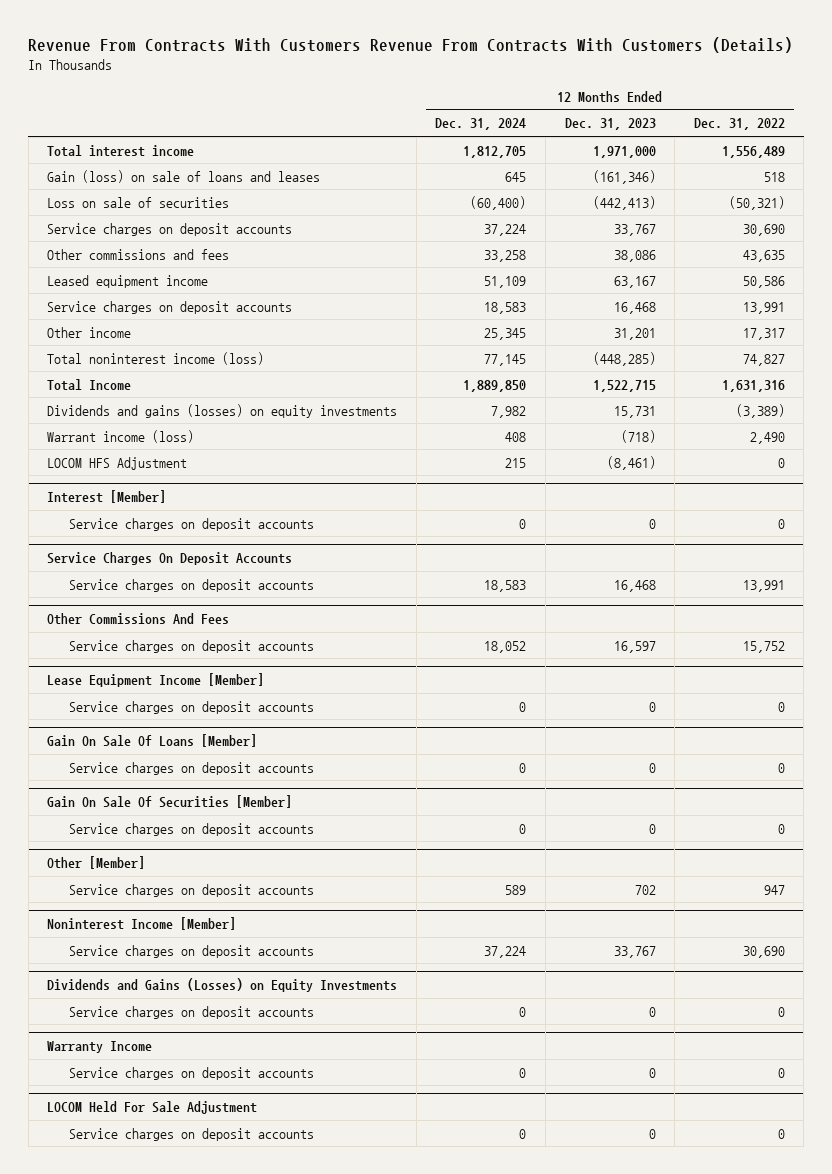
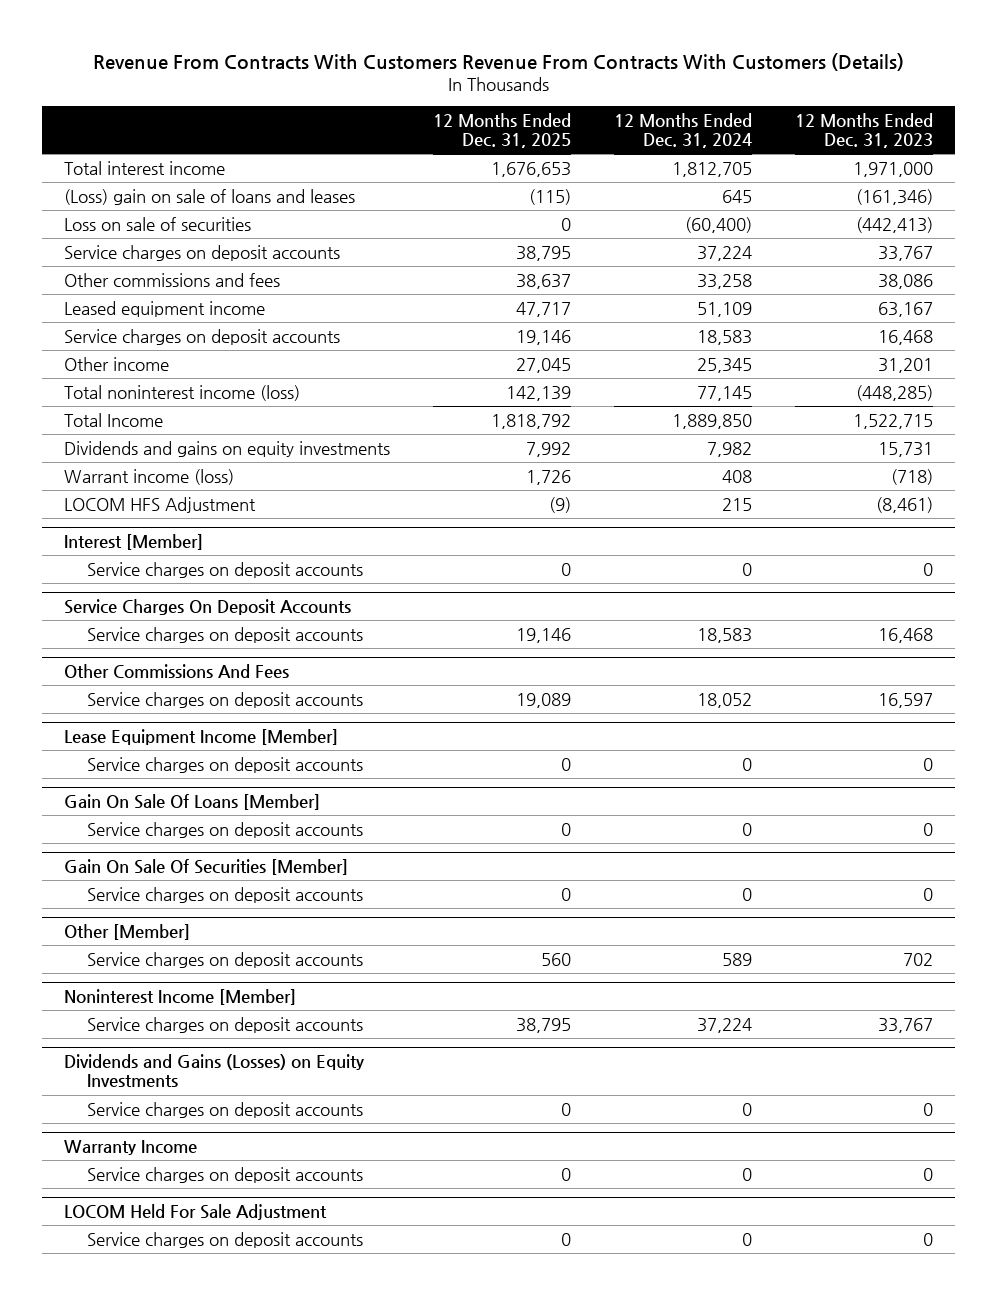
[693,118,785,131] Dec. 31, 2022 -> none
none -> [433,112,572,148] 12 Months Ended Dec. 31, 2025
[47,169,321,183] Gain (loss) on sale of loans and leases -> [63,188,355,205] (Loss) gain on sale of loans and leases
[47,403,398,418] Dividends and gains (losses) on equity investments -> [63,440,390,457] Dividends and gains on equity investments

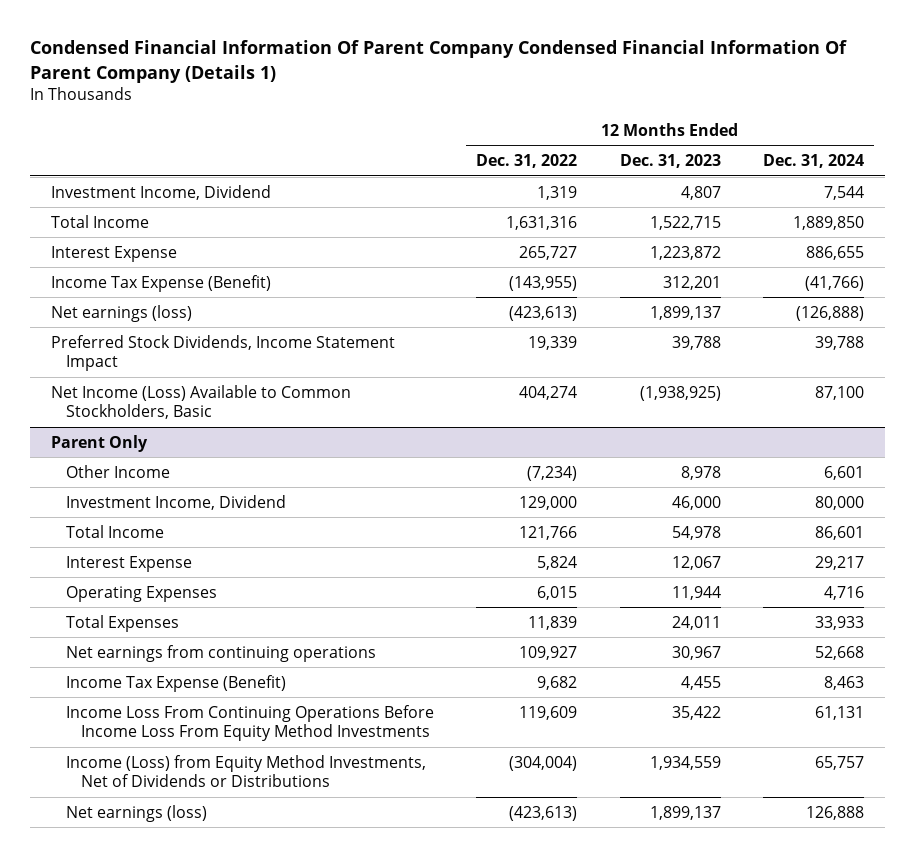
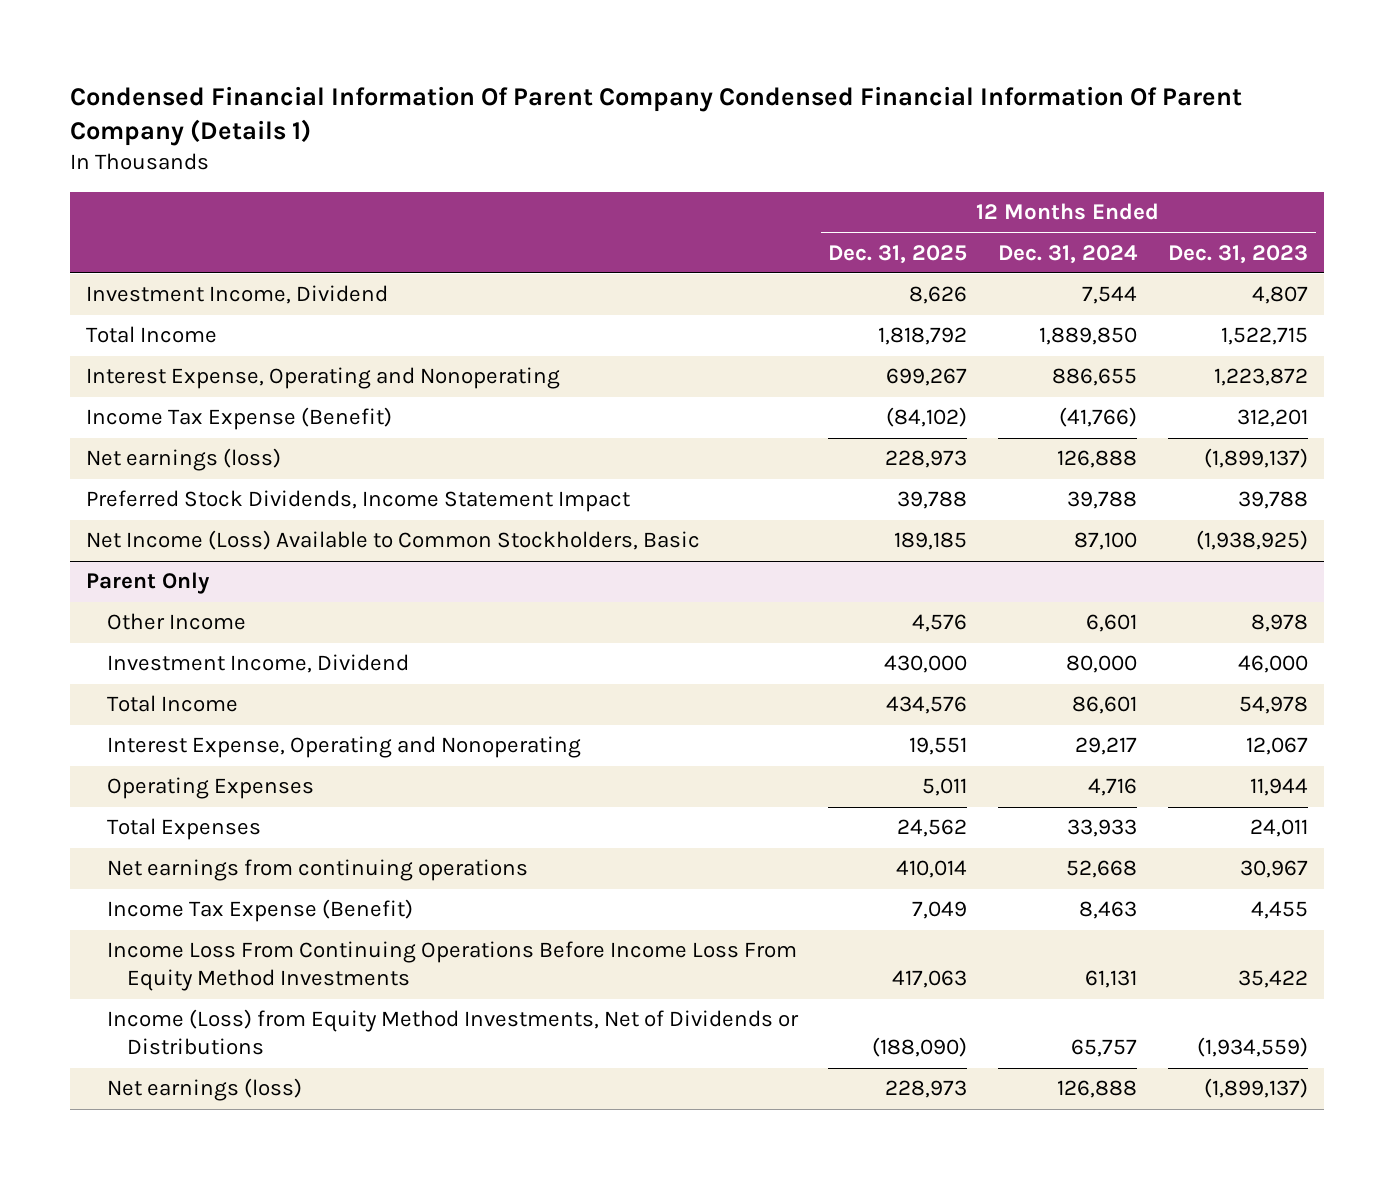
[476,154,578,169] Dec. 31, 2022 -> none
none -> [828,244,968,264] Dec. 31, 2025
[50,245,177,262] Interest Expense -> [85,367,560,390] Interest Expense, Operating and Nonoperating
[649,305,721,320] 1,899,137 -> [1204,448,1309,469] (1,899,137)
[795,305,864,321] (126,888) -> [1057,450,1138,469] 126,888
[66,555,193,572] Interest Expense -> [106,736,581,759] Interest Expense, Operating and Nonoperating
[649,755,721,770] 1,934,559 -> [1197,1037,1309,1058] (1,934,559)
[649,805,721,820] 1,899,137 -> [1204,1078,1309,1099] (1,899,137)

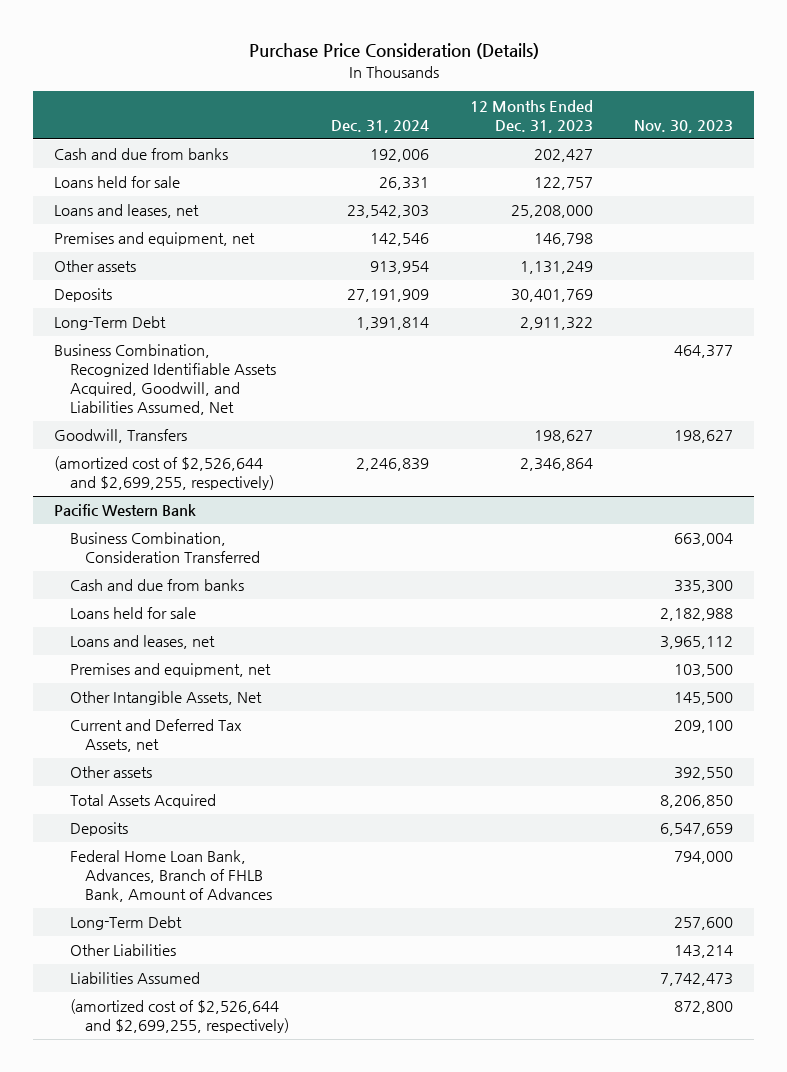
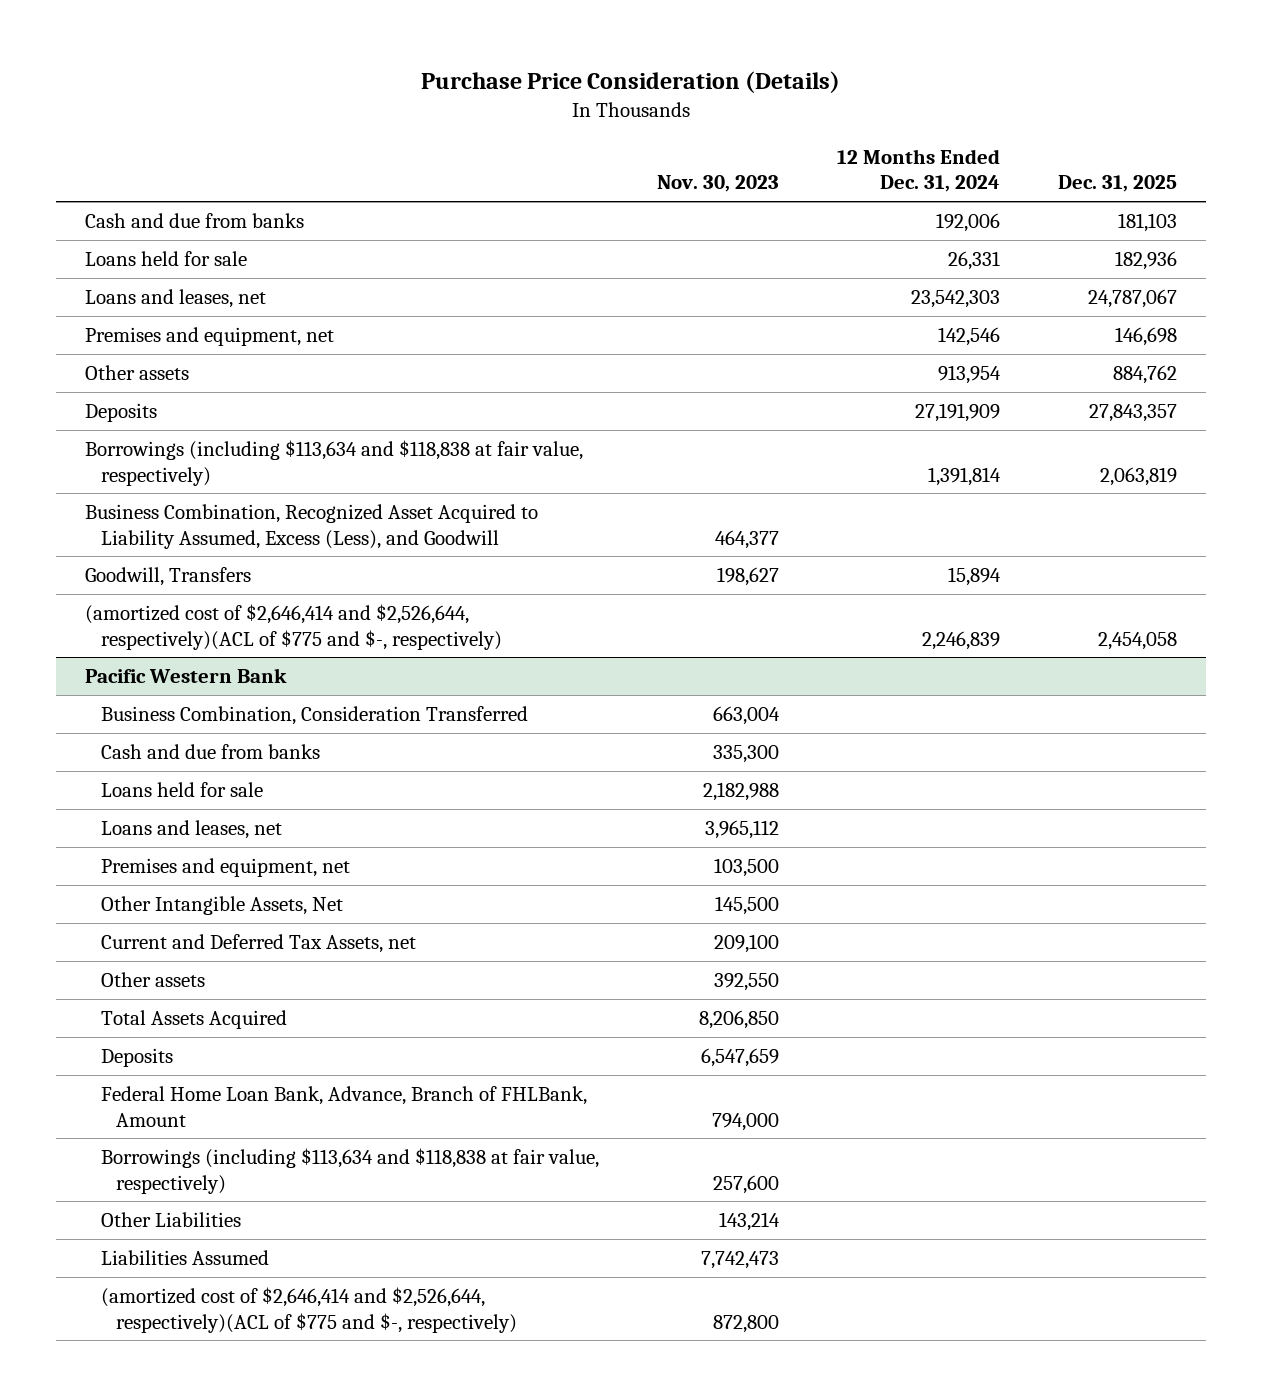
[330,119,429,133] Dec. 31, 2024 -> none
[470,99,594,133] 12 Months Ended Dec. 31, 2023 -> none
none -> [837,148,1001,193] 12 Months Ended Dec. 31, 2024
none -> [1058,175,1178,193] Dec. 31, 2025
[53,316,166,331] Long-Term Debt -> [85,440,584,486] Borrowings (including $113,634 and $118,838 at fair value, respectively)
[53,344,276,415] Business Combination, Recognized Identifiable Assets Acquired, Goodwill, and Liabilities Assumed, Net -> [85,504,539,549] Business Combination, Recognized Asset Acquired to Liability Assumed, Excess (Less), and Goodwill
[53,456,274,491] (amortized cost of $2,526,644 and $2,699,255, respectively) -> [85,604,502,650] (amortized cost of $2,646,414 and $2,526,644, respectively)(ACL of $775 and $-, respectively)
[69,850,273,903] Federal Home Loan Bank, Advances, Branch of FHLB Bank, Amount of Advances -> [100,1086,587,1127] Federal Home Loan Bank, Advance, Branch of FHLBank, Amount
[69,916,182,931] Long-Term Debt -> [100,1148,599,1194] Borrowings (including $113,634 and $118,838 at fair value, respectively)
[69,999,290,1034] (amortized cost of $2,526,644 and $2,699,255, respectively) -> [100,1287,518,1333] (amortized cost of $2,646,414 and $2,526,644, respectively)(ACL of $775 and $-, respectively)

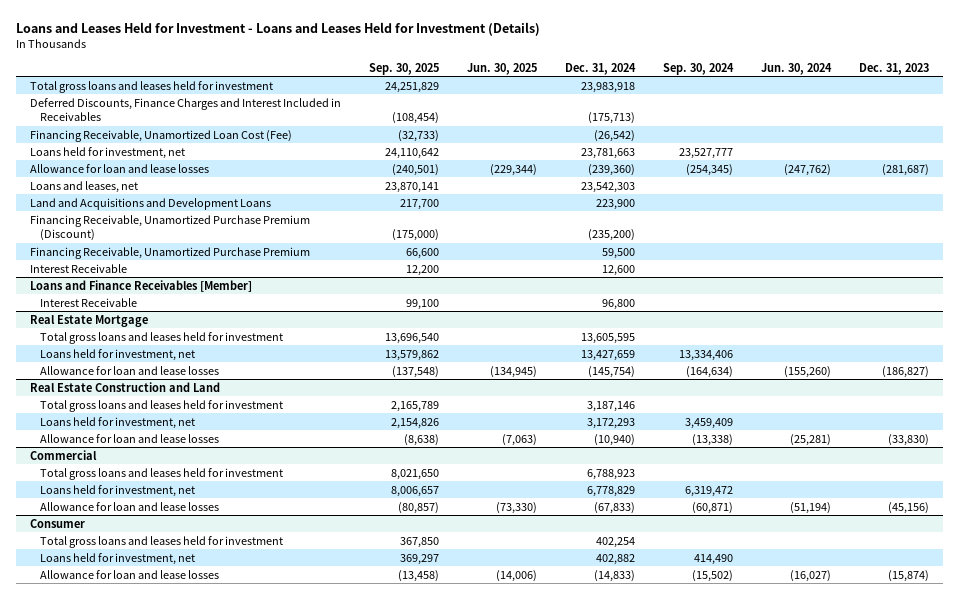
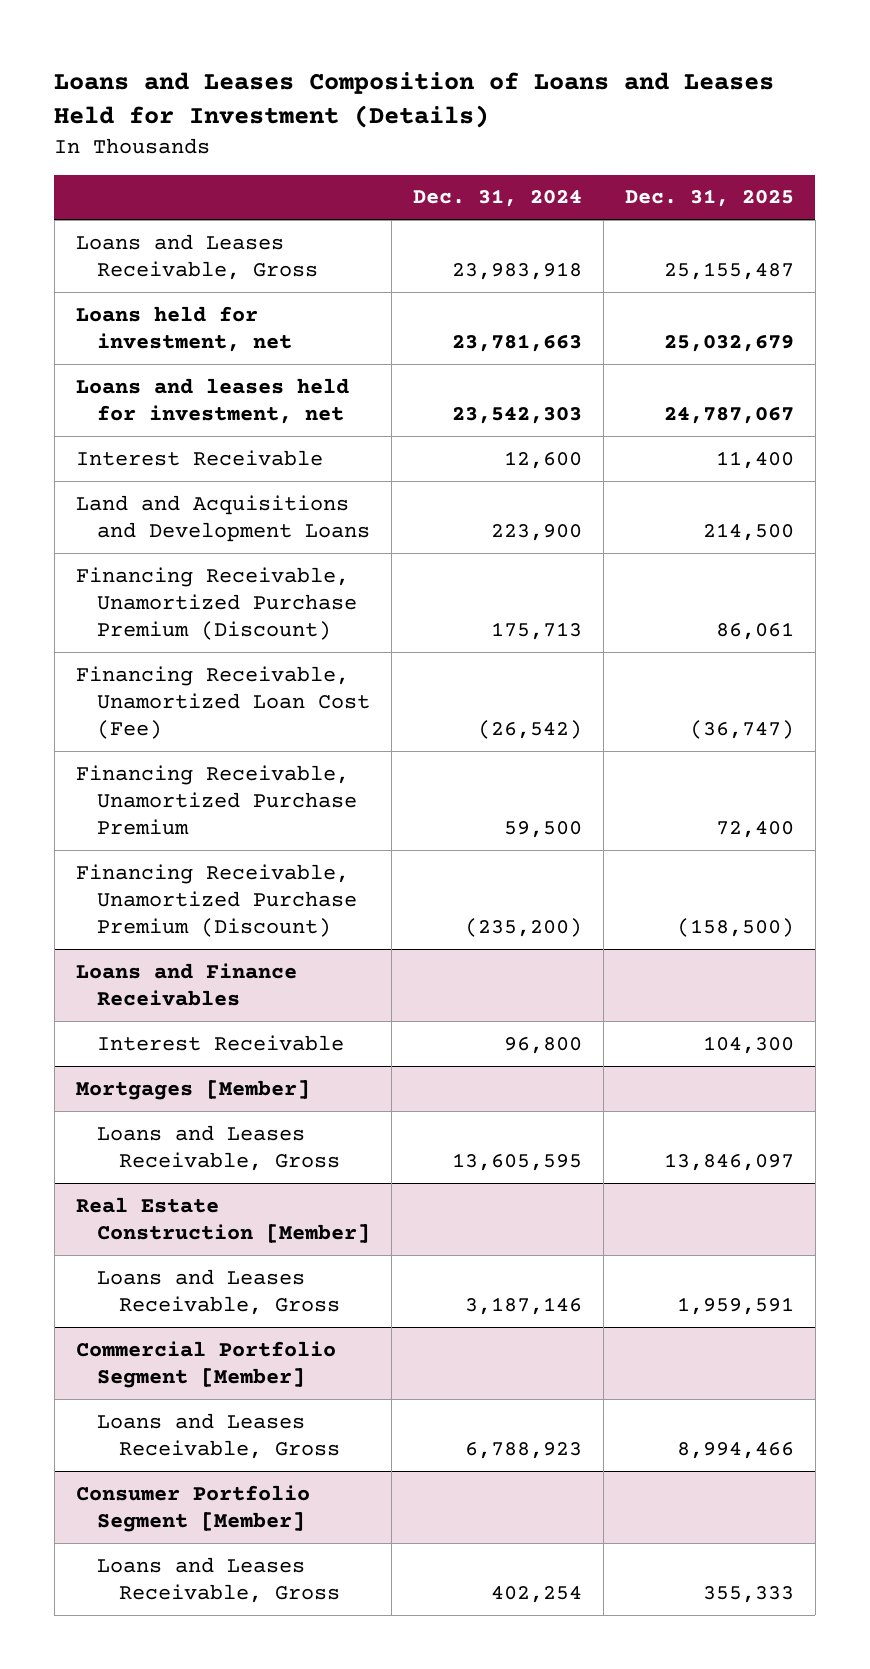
[15,21,540,36] Loans and Leases Held for Investment - Loans and Leases Held for Investment (Details) -> [54,71,775,128] Loans and Leases Composition of Loans and Leases Held for Investment (Details)
[368,62,439,75] Sep. 30, 2025 -> none
[466,62,537,75] Jun. 30, 2025 -> none
[663,62,735,75] Sep. 30, 2024 -> none
[761,62,833,75] Jun. 30, 2024 -> none
[859,62,930,75] Dec. 31, 2023 -> none
none -> [624,189,794,208] Dec. 31, 2025
[29,97,341,121] Deferred Discounts, Finance Charges and Interest Included in Receivables -> none
[29,80,273,93] Total gross loans and leases held for investment -> [75,233,319,280] Loans and Leases Receivable, Gross
[29,163,209,173] Allowance for loan and lease losses -> none
[29,180,138,193] Loans and leases, net -> [75,377,349,424] Loans and leases held for investment, net
[29,263,127,273] Interest Receivable -> [75,449,323,466] Interest Receivable
none -> [75,566,358,641] Financing Receivable, Unamortized Purchase Premium (Discount)
[29,129,292,142] Financing Receivable, Unamortized Loan Cost (Fee) -> [75,665,371,740] Financing Receivable, Unamortized Loan Cost (Fee)
[29,214,310,241] Financing Receivable, Unamortized Purchase Premium (Discount) -> [75,863,358,938] Financing Receivable, Unamortized Purchase Premium (Discount)
[29,279,252,292] Loans and Finance Receivables [Member] -> [75,962,297,1006] Loans and Finance Receivables
[40,348,196,361] Loans held for investment, net -> none
[40,365,220,375] Allowance for loan and lease losses -> none
[40,416,196,429] Loans held for investment, net -> none
[40,433,220,443] Allowance for loan and lease losses -> none
[40,484,196,497] Loans held for investment, net -> none
[40,501,220,511] Allowance for loan and lease losses -> none
[40,552,196,565] Loans held for investment, net -> none
[40,569,220,579] Allowance for loan and lease losses -> none
[29,314,148,327] Real Estate Mortgage -> [75,1079,310,1100] Mortgages [Member]
[40,331,284,344] Total gross loans and leases held for investment -> [97,1124,340,1171] Loans and Leases Receivable, Gross
[29,381,220,392] Real Estate Construction and Land -> [75,1196,371,1243] Real Estate Construction [Member]
[40,399,284,412] Total gross loans and leases held for investment -> [97,1268,340,1315] Loans and Leases Receivable, Gross
[29,449,97,460] Commercial -> [75,1340,336,1388] Commercial Portfolio Segment [Member]
[40,467,284,480] Total gross loans and leases held for investment -> [97,1412,340,1459] Loans and Leases Receivable, Gross
[29,518,85,528] Consumer -> [75,1484,310,1532] Consumer Portfolio Segment [Member]
[40,535,284,548] Total gross loans and leases held for investment -> [97,1556,340,1603] Loans and Leases Receivable, Gross

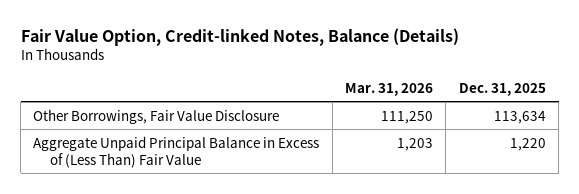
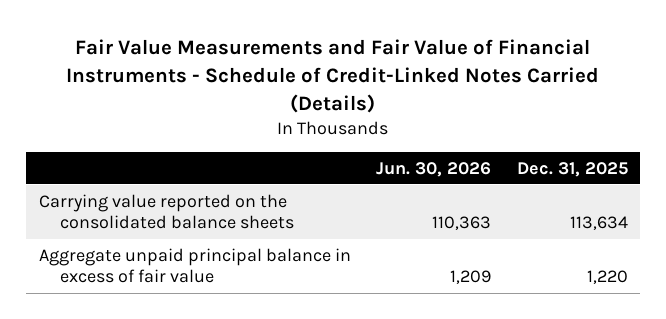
[20,27,459,46] Fair Value Option, Credit-linked Notes, Balance (Details) -> [66,38,600,113] Fair Value Measurements and Fair Value of Financial Instruments - Schedule of Credit-Linked Notes Carried (Details)
[345,82,434,96] Mar. 31, 2026 -> none
none -> [376,161,492,177] Jun. 30, 2026
[33,108,280,124] Other Borrowings, Fair Value Disclosure -> [38,193,295,230] Carrying value reported on the consolidated balance sheets
[33,135,320,168] Aggregate Unpaid Principal Balance in Excess of (Less Than) Fair Value -> [38,247,351,284] Aggregate unpaid principal balance in excess of fair value

